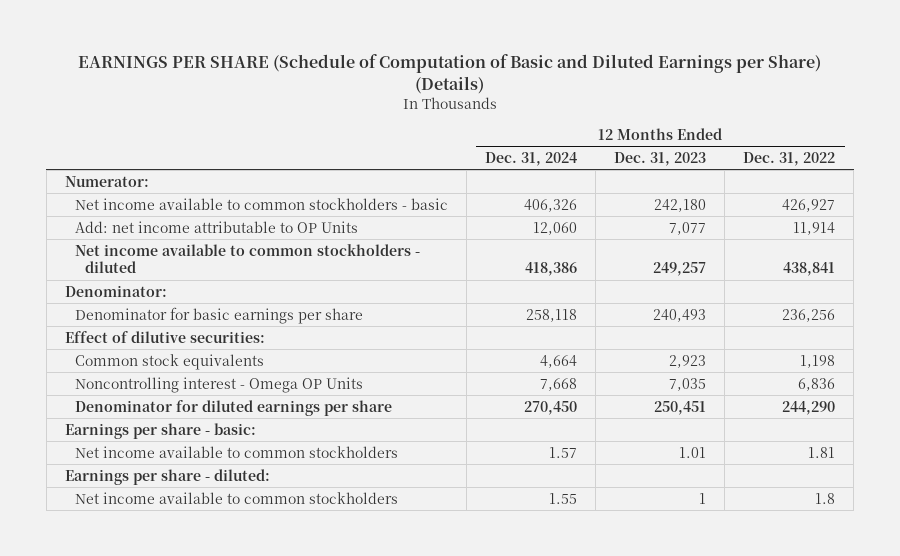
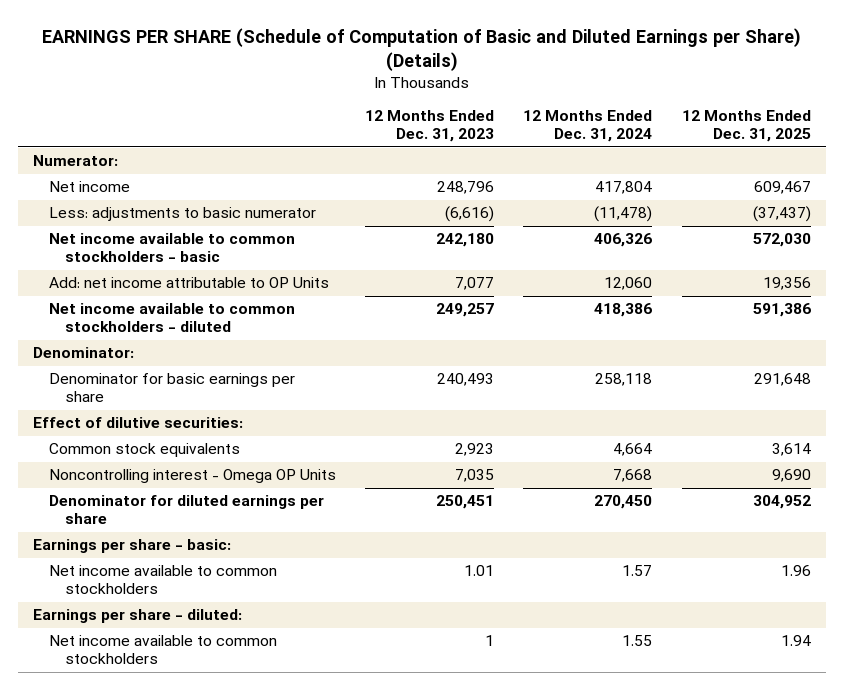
[743,151,836,166] Dec. 31, 2022 -> none
none -> [681,110,811,143] 12 Months Ended Dec. 31, 2025
none -> [48,181,130,193] Net income
none -> [48,207,316,222] Less: adjustments to basic numerator

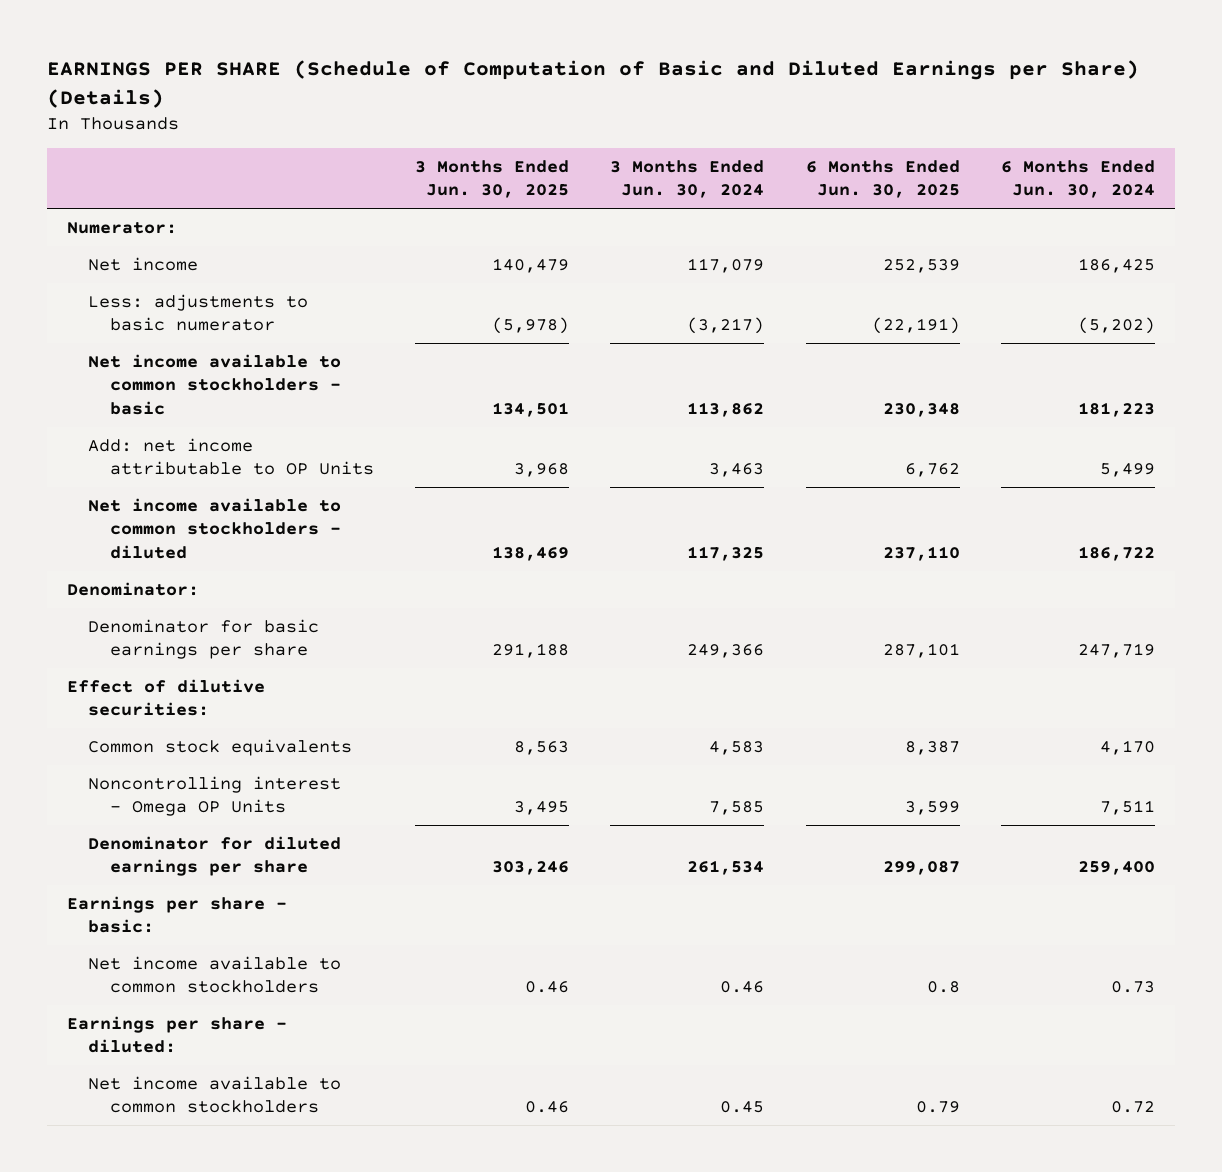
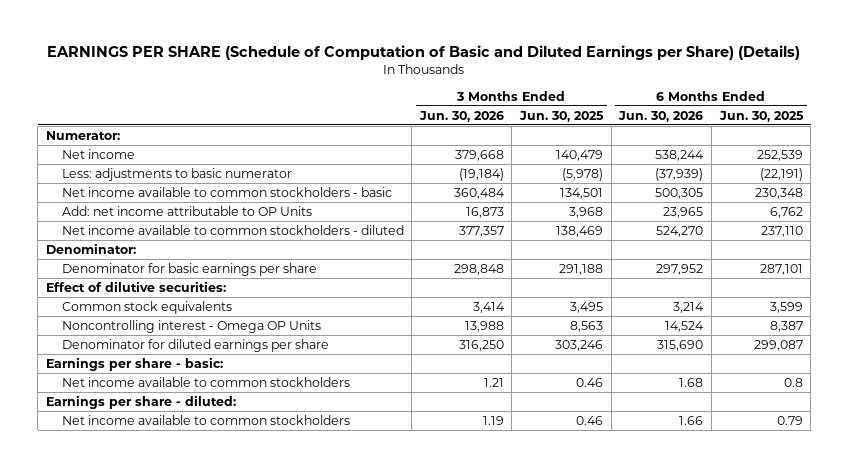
[610,159,765,199] 3 Months Ended Jun. 30, 2024 -> none
[1000,159,1155,199] 6 Months Ended Jun. 30, 2024 -> none
none -> [418,110,504,122] Jun. 30, 2026
none -> [618,110,704,122] Jun. 30, 2026
[513,740,569,755] 8,563 -> [570,301,604,313] 3,495
[904,740,960,755] 8,387 -> [769,301,803,313] 3,599
[513,801,569,816] 3,495 -> [570,320,604,332] 8,563
[904,801,960,816] 3,599 -> [769,320,803,332] 8,387

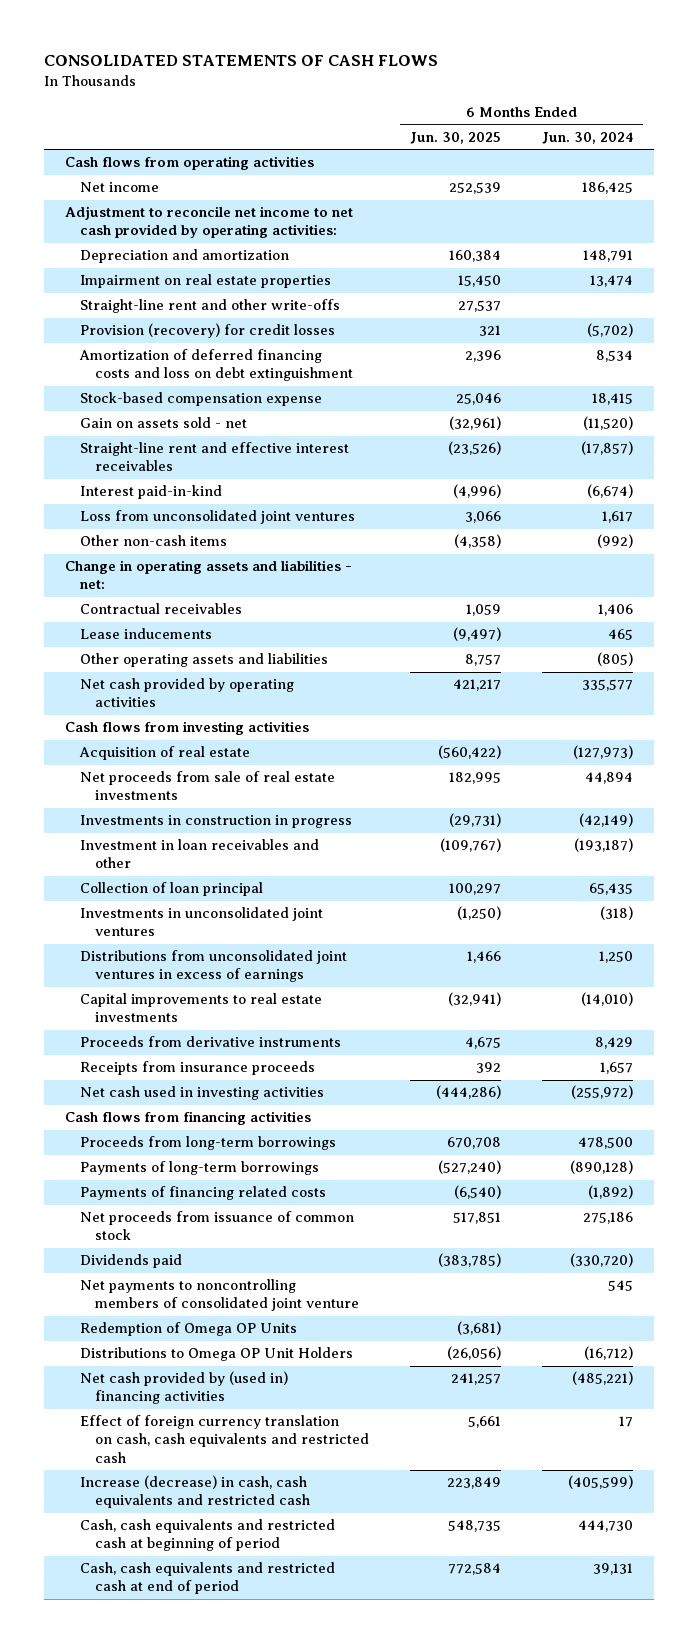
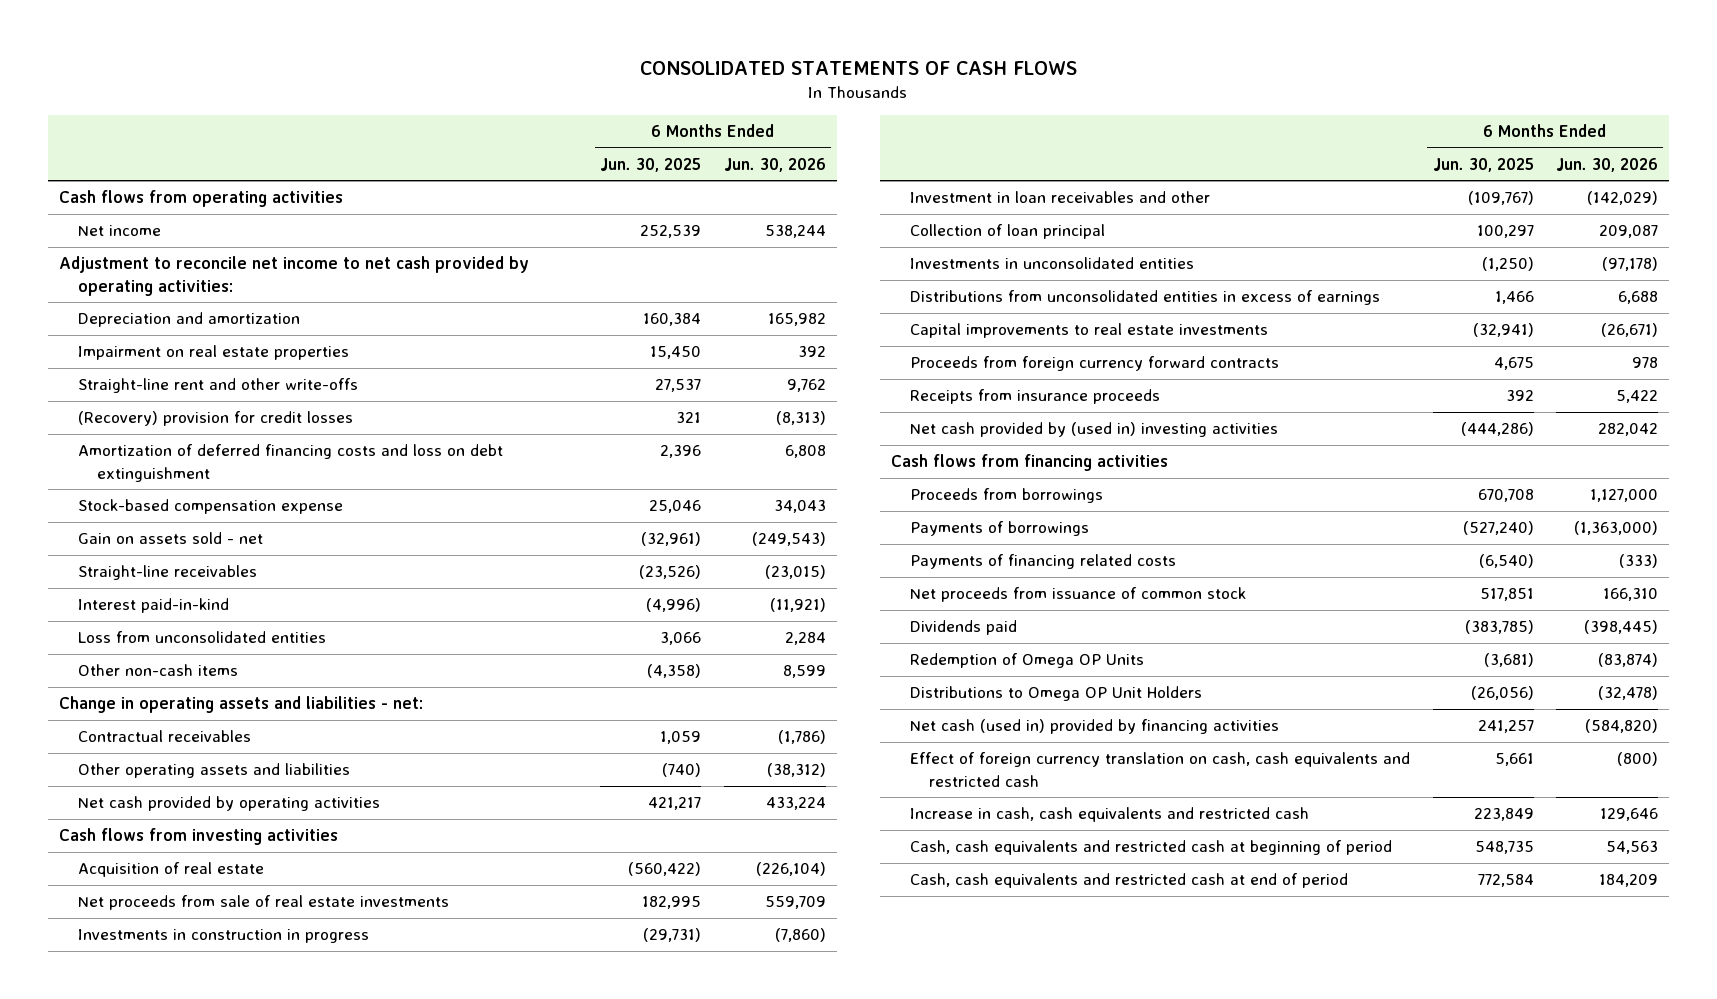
[542,131,634,144] Jun. 30, 2024 -> none
none -> [723,157,826,172] Jun. 30, 2026
[79,323,335,339] Provision (recovery) for credit losses -> [78,411,354,427] (Recovery) provision for credit losses
[79,442,349,472] Straight-line rent and effective interest receivables -> [78,565,258,581] Straight-line receivables
[79,510,355,525] Loss from unconsolidated joint ventures -> [78,631,327,644] Loss from unconsolidated entities
[79,628,212,640] Lease inducements -> none
[465,654,502,667] 8,757 -> [662,763,702,778] (740)
[79,907,323,937] Investments in unconsolidated joint ventures -> [910,257,1195,270] Investments in unconsolidated entities
[79,950,347,983] Distributions from unconsolidated joint ventures in excess of earnings -> [910,290,1381,306] Distributions from unconsolidated entities in excess of earnings
[79,1036,341,1048] Proceeds from derivative instruments -> [910,356,1280,372] Proceeds from foreign currency forward contracts
[79,1086,324,1101] Net cash used in investing activities -> [910,422,1279,438] Net cash provided by (used in) investing activities
[79,1136,336,1151] Proceeds from long-term borrowings -> [910,488,1104,504] Proceeds from borrowings
[79,1161,319,1176] Payments of long-term borrowings -> [910,521,1090,537] Payments of borrowings
[79,1279,360,1312] Net payments to noncontrolling members of consolidated joint venture -> none
[79,1371,288,1405] Net cash provided by (used in) financing activities -> [910,719,1280,735] Net cash (used in) provided by financing activities
[79,1475,311,1509] Increase (decrease) in cash, cash equivalents and restricted cash -> [910,807,1310,823] Increase in cash, cash equivalents and restricted cash

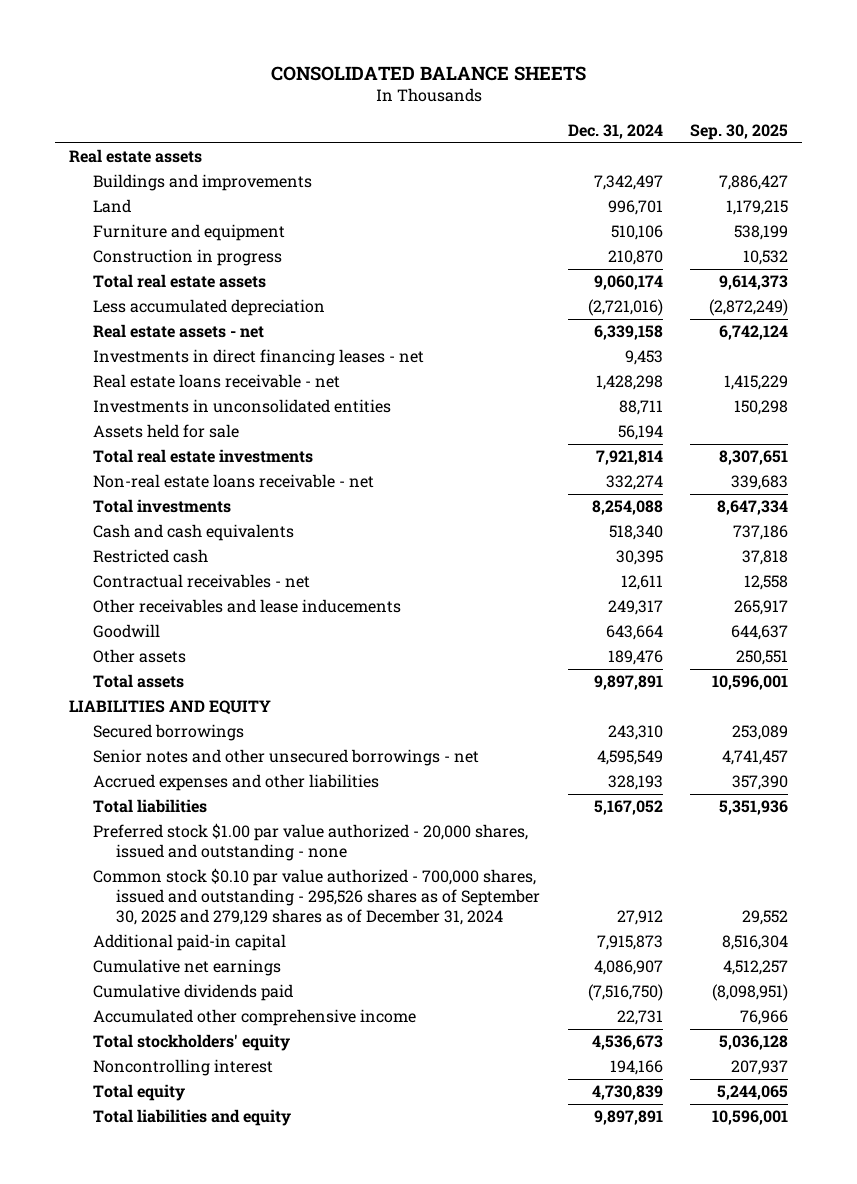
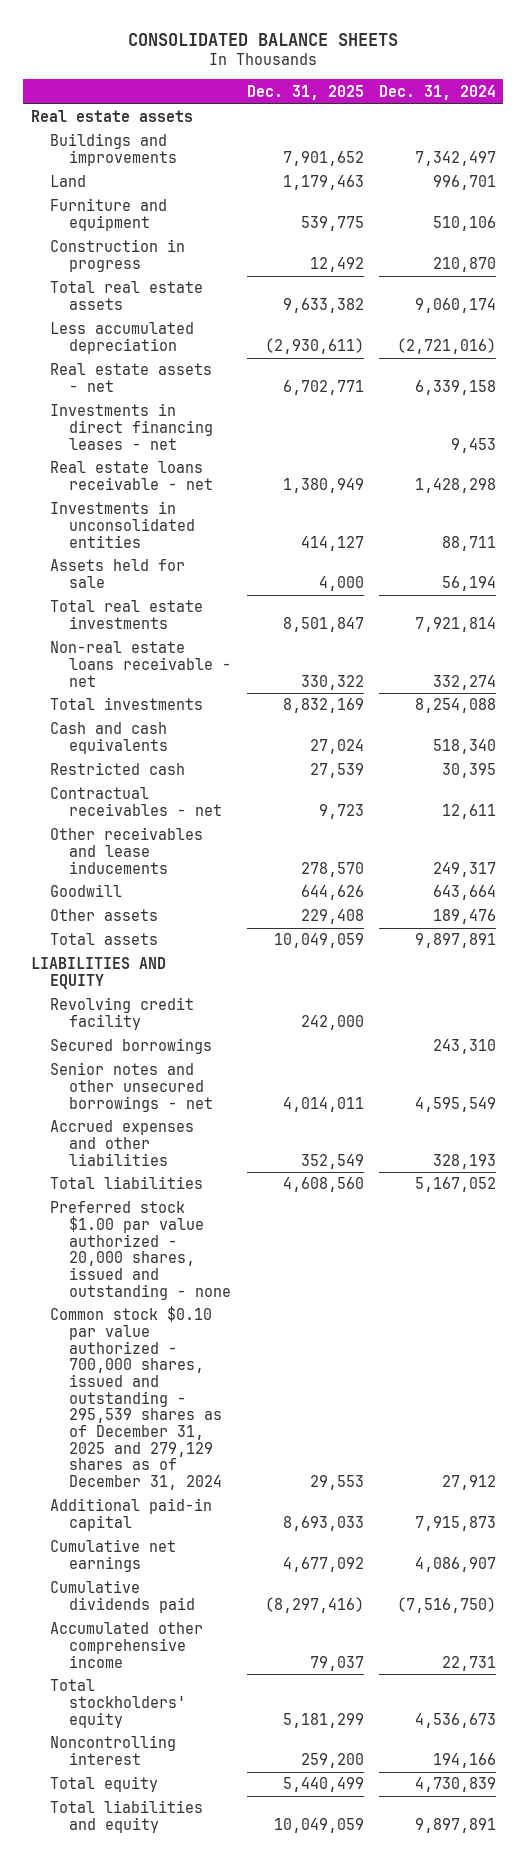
[690,123,789,140] Sep. 30, 2025 -> none
none -> [246,84,364,100] Dec. 31, 2025
none -> [50,997,195,1031] Revolving credit facility
[92,868,541,926] Common stock $0.10 par value authorized - 700,000 shares, issued and outstanding - 295,526 shares as of September 30, 2025 and 279,129 shares as of December 31, 2024 -> [50,1306,223,1490] Common stock $0.10 par value authorized - 700,000 shares, issued and outstanding - 295,539 shares as of December 31, 2025 and 279,129 shares as of December 31, 2024

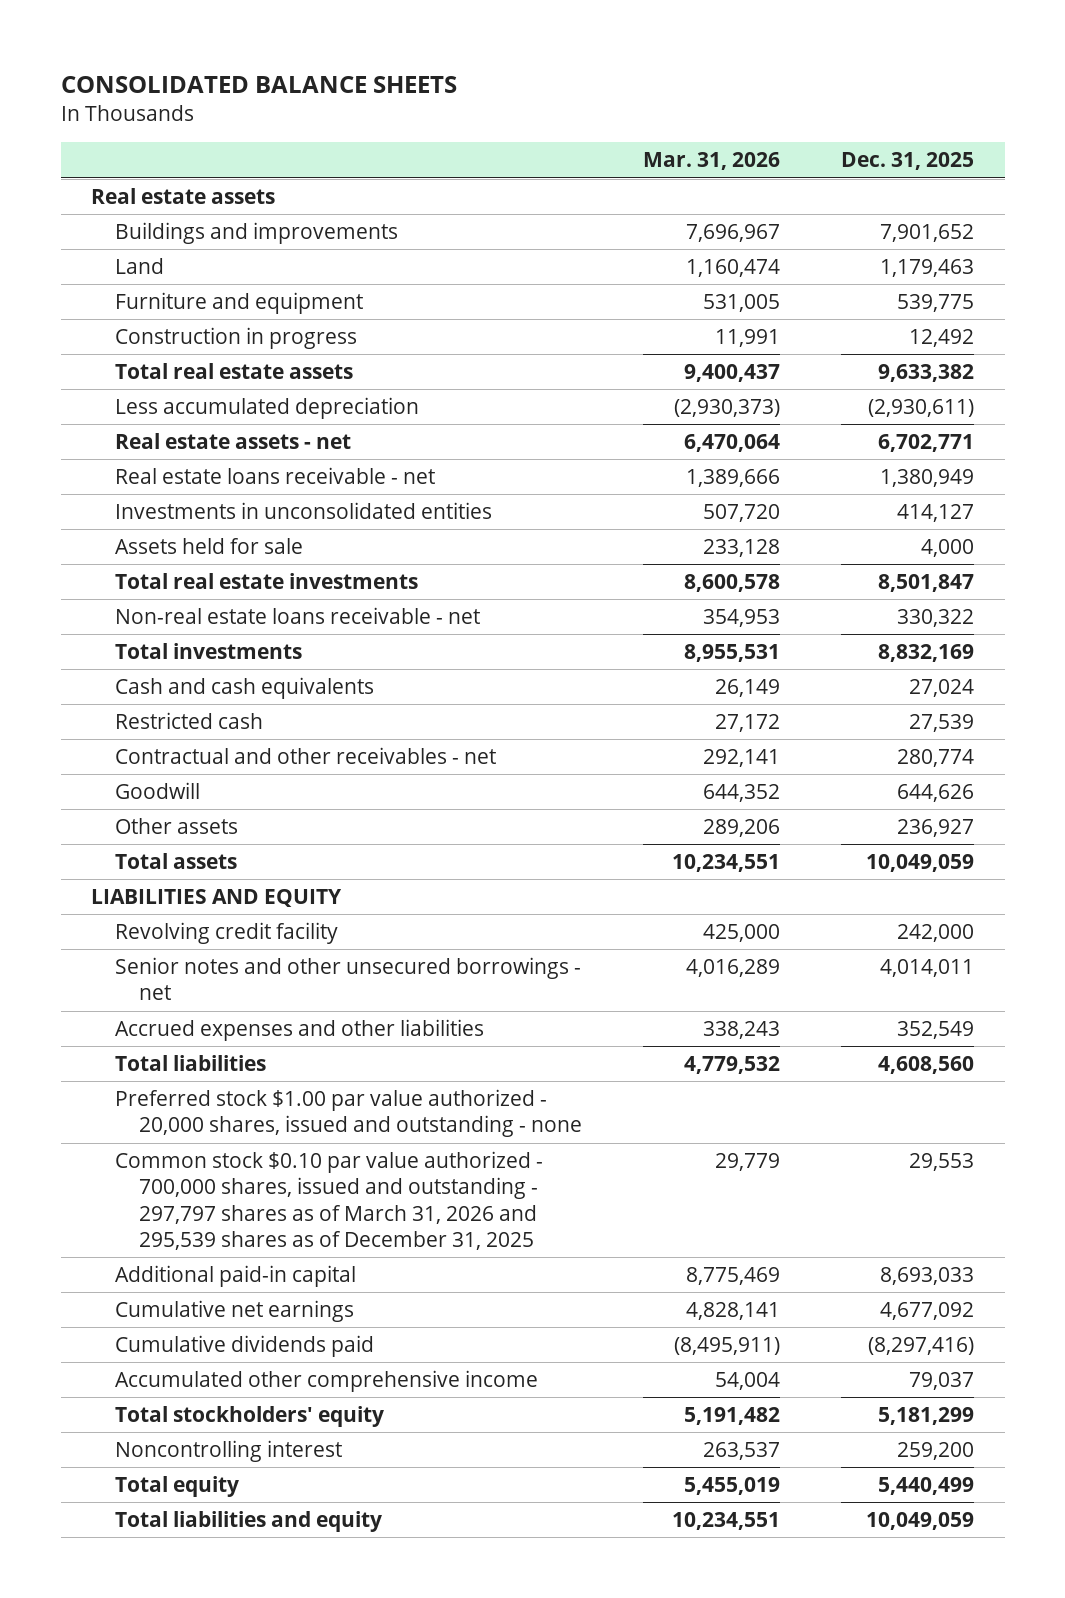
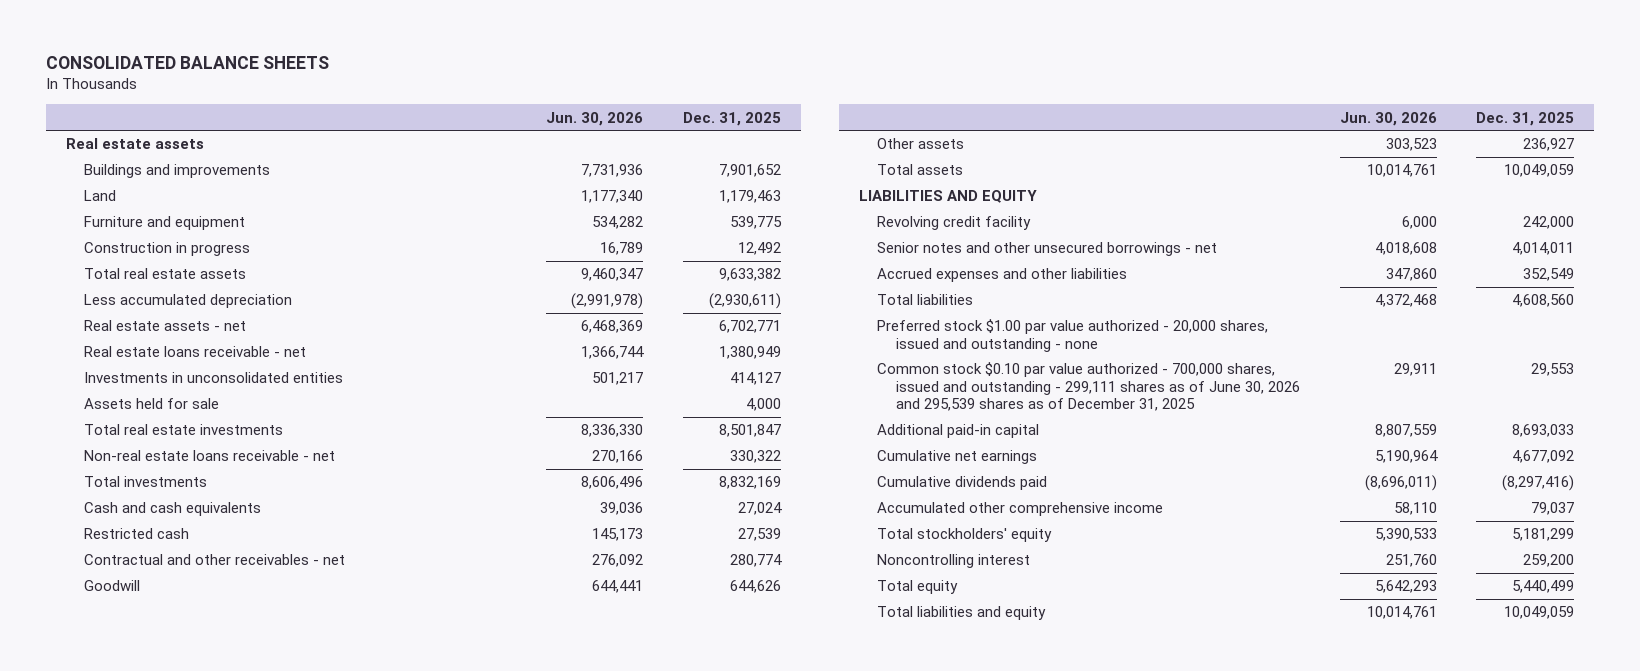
[642,152,780,171] Mar. 31, 2026 -> none
none -> [546,111,644,126] Jun. 30, 2026
[115,1151,544,1251] Common stock $0.10 par value authorized - 700,000 shares, issued and outstanding - 297,797 shares as of March 31, 2026 and 295,539 shares as of December 31, 2025 -> [877,362,1300,412] Common stock $0.10 par value authorized - 700,000 shares, issued and outstanding - 299,111 shares as of June 30, 2026 and 295,539 shares as of December 31, 2025

